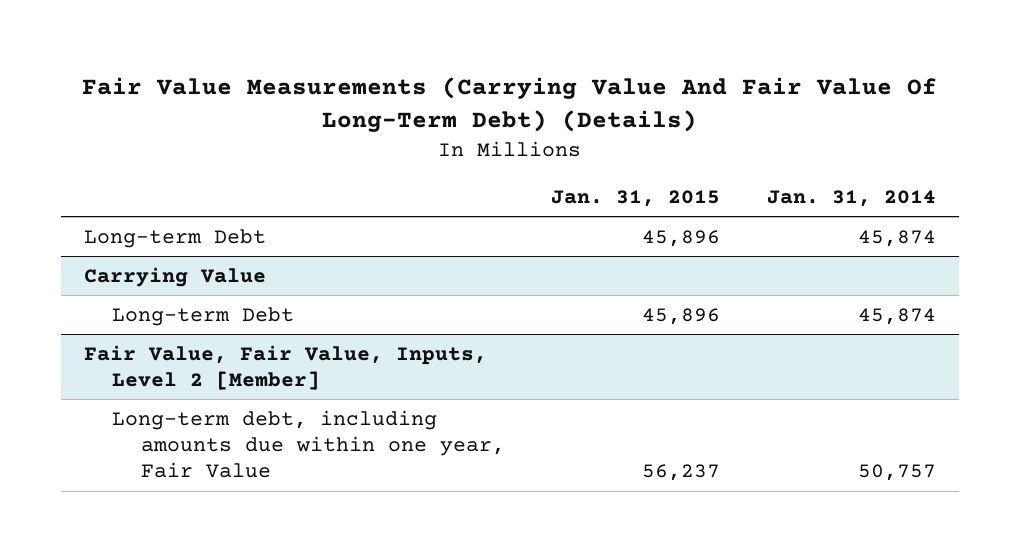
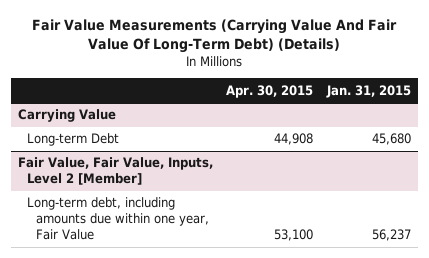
[766,190,936,208] Jan. 31, 2014 -> none
none -> [226,84,314,98] Apr. 30, 2015
[83,228,266,248] Long-term Debt -> none
[642,307,721,325] 45,896 -> [372,133,412,146] 45,680

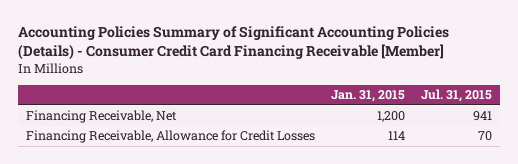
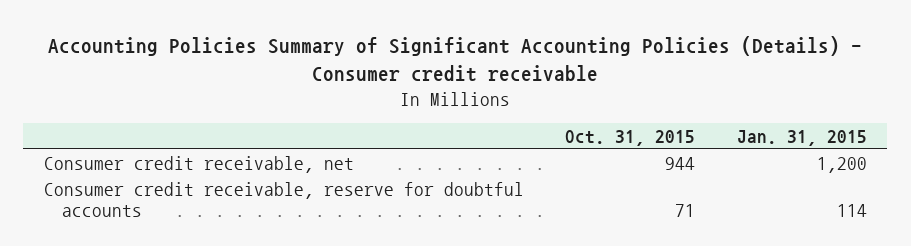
[17,25,449,61] Accounting Policies Summary of Significant Accounting Policies (Details) - Consumer Credit Card Financing Receivable [Member] -> [48,35,863,83] Accounting Policies Summary of Significant Accounting Policies (Details) - Consumer credit receivable
[420,89,492,103] Jul. 31, 2015 -> none
none -> [565,129,696,146] Oct. 31, 2015
[25,110,177,124] Financing Receivable, Net -> [43,155,354,173] Consumer credit receivable, net
[25,130,315,144] Financing Receivable, Allowance for Credit Losses -> [43,181,524,218] Consumer credit receivable, reserve for doubtful accounts

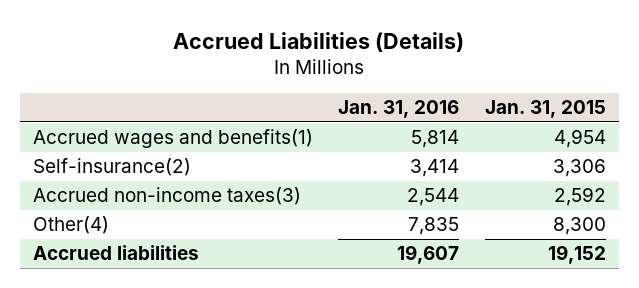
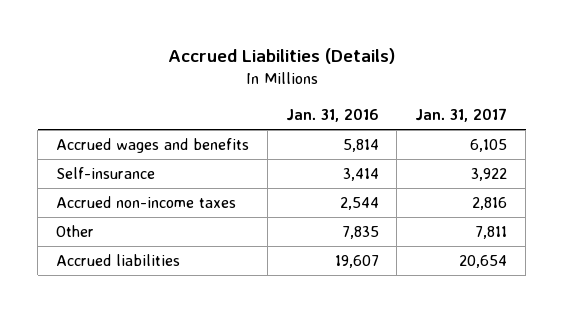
[485,100,607,119] Jan. 31, 2015 -> none
none -> [415,107,508,122] Jan. 31, 2017
[32,129,313,149] Accrued wages and benefits(1) -> [55,138,249,154] Accrued wages and benefits
[32,158,191,177] Self-insurance(2) -> [55,167,155,180] Self-insurance
[32,187,301,206] Accrued non-income taxes(3) -> [55,196,236,209] Accrued non-income taxes
[32,216,109,235] Other(4) -> [55,225,94,238] Other

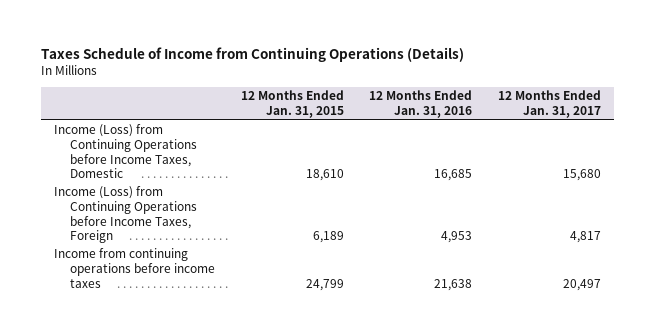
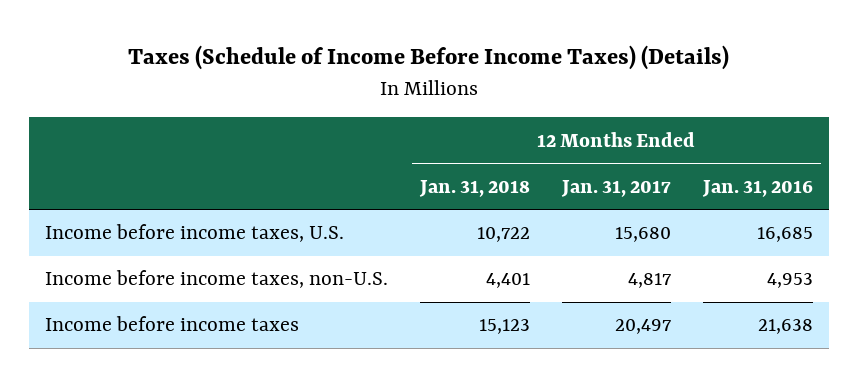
[40,47,464,63] Taxes Schedule of Income from Continuing Operations (Details) -> [127,44,729,70] Taxes (Schedule of Income Before Income Taxes) (Details)
[240,90,344,119] 12 Months Ended Jan. 31, 2015 -> none
none -> [418,179,530,197] Jan. 31, 2018
[53,124,197,179] Income (Loss) from Continuing Operations before Income Taxes, Domestic -> [44,224,344,243] Income before income taxes, U.S.
[53,186,197,244] Income (Loss) from Continuing Operations before Income Taxes, Foreign -> [44,270,388,289] Income before income taxes, non-U.S.
[53,248,215,288] Income from continuing operations before income taxes -> [44,316,299,332] Income before income taxes

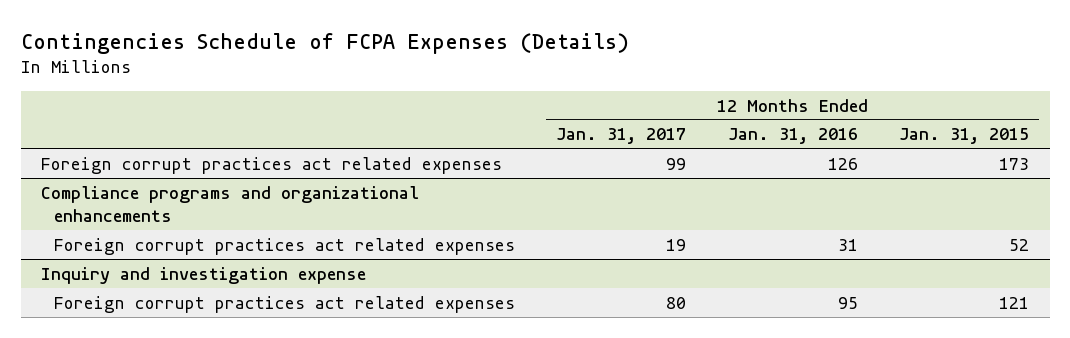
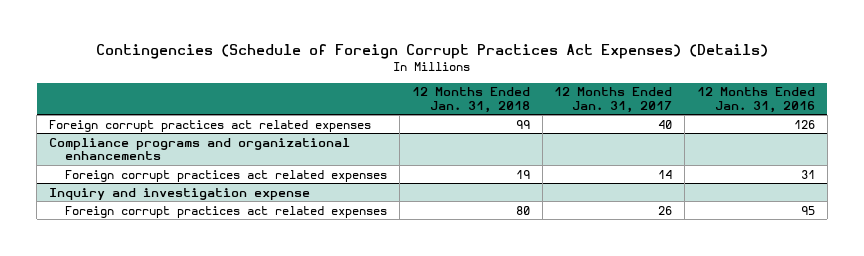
[20,32,629,54] Contingencies Schedule of FCPA Expenses (Details) -> [95,43,768,59] Contingencies (Schedule of Foreign Corrupt Practices Act Expenses) (Details)
[899,128,1030,145] Jan. 31, 2015 -> none
none -> [411,87,530,113] 12 Months Ended Jan. 31, 2018
[666,157,687,170] 99 -> [658,119,673,129] 40
[666,238,687,251] 19 -> [658,169,673,179] 14
[666,296,687,309] 80 -> [658,205,673,215] 26

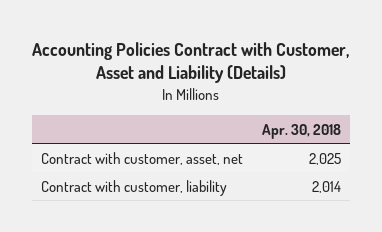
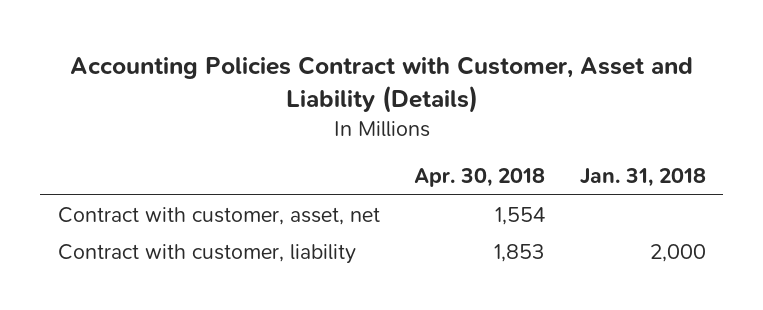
none -> [579,168,706,188] Jan. 31, 2018
[308,152,341,165] 2,025 -> [495,206,546,225] 1,554
[311,180,341,193] 2,014 -> [494,243,546,262] 1,853

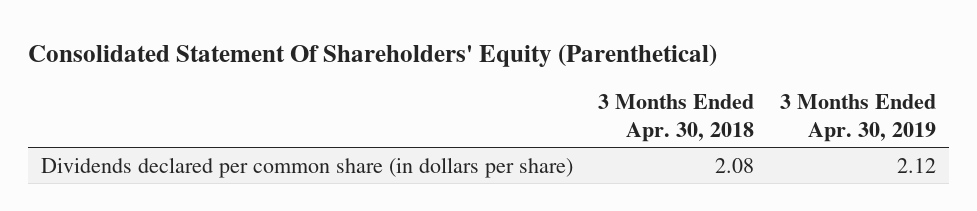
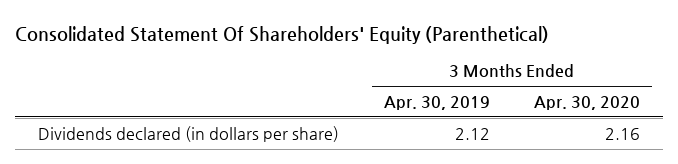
[598,93,755,143] 3 Months Ended Apr. 30, 2018 -> none
none -> [534,95,641,110] Apr. 30, 2020
[40,156,573,178] Dividends declared per common share (in dollars per share) -> [37,125,339,142] Dividends declared (in dollars per share)

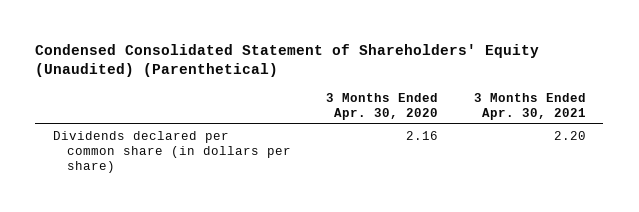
[15,25,550,44] Consolidated Statement Of Shareholders' Equity (Parenthetical) -> [35,43,540,78] Condensed Consolidated Statement of Shareholders' Equity (Unaudited) (Parenthetical)
[383,95,490,110] Apr. 30, 2019 -> none
none -> [473,92,586,121] 3 Months Ended Apr. 30, 2021
[37,125,339,142] Dividends declared (in dollars per share) -> [52,131,292,174] Dividends declared per common share (in dollars per share)

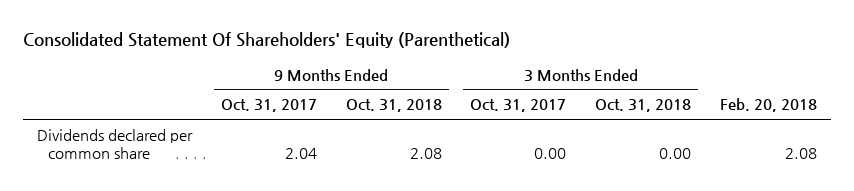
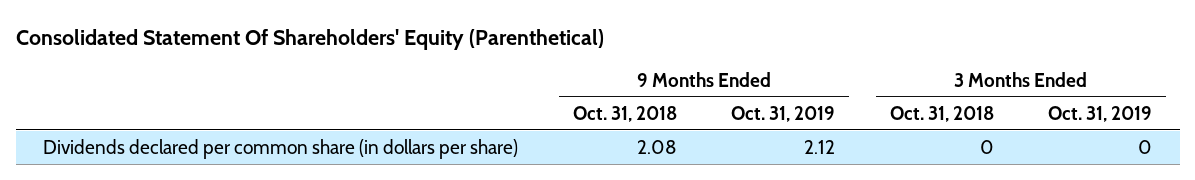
[220,99,317,113] Oct. 31, 2017 -> none
[470,99,567,113] Oct. 31, 2017 -> none
[719,98,817,113] Feb. 20, 2018 -> none
none -> [731,105,836,122] Oct. 31, 2019
none -> [1048,105,1153,122] Oct. 31, 2019
[37,128,194,160] Dividends declared per common share -> [43,139,519,160] Dividends declared per common share (in dollars per share)
[658,148,691,160] 0.00 -> [979,140,994,155] 0

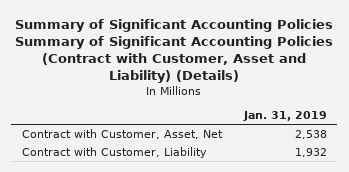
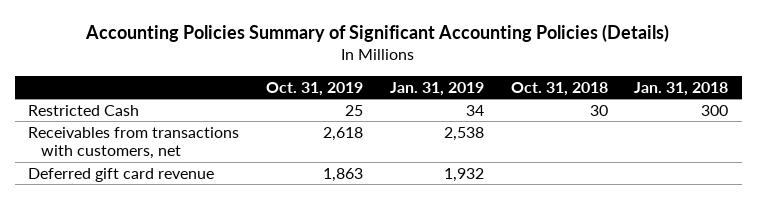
[15,18,334,84] Summary of Significant Accounting Policies Summary of Significant Accounting Policies (Contract with Customer, Asset and Liability) (Details) -> [85,24,670,43] Accounting Policies Summary of Significant Accounting Policies (Details)
none -> [265,81,363,96] Oct. 31, 2019
none -> [510,81,608,96] Oct. 31, 2018
none -> [634,81,729,96] Jan. 31, 2018
none -> [28,104,140,116] Restricted Cash
[22,129,224,140] Contract with Customer, Asset, Net -> [28,126,240,160] Receivables from transactions with customers, net
[22,147,208,159] Contract with Customer, Liability -> [28,167,215,182] Deferred gift card revenue

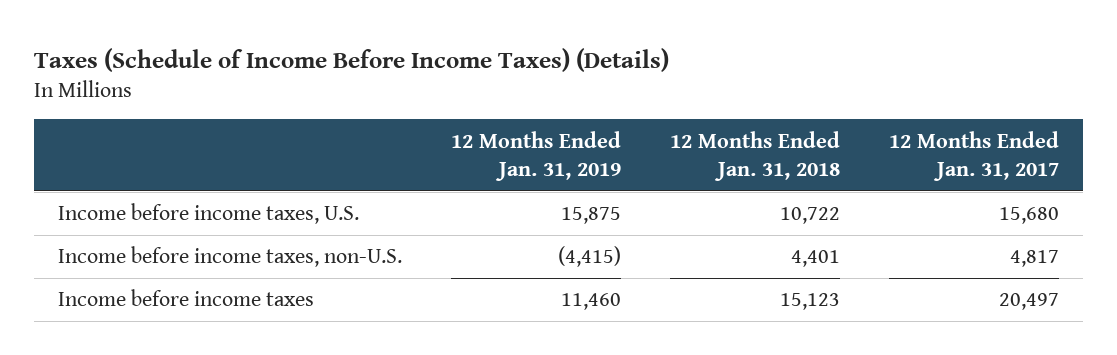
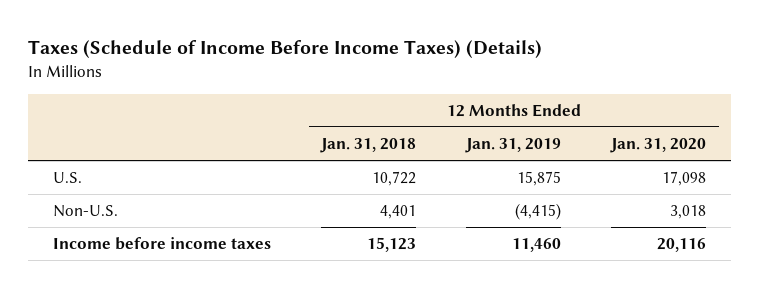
[888,130,1059,181] 12 Months Ended Jan. 31, 2017 -> none
none -> [610,138,707,154] Jan. 31, 2020
[58,203,360,225] Income before income taxes, U.S. -> [53,172,83,184] U.S.
[58,246,403,268] Income before income taxes, non-U.S. -> [53,205,119,218] Non-U.S.

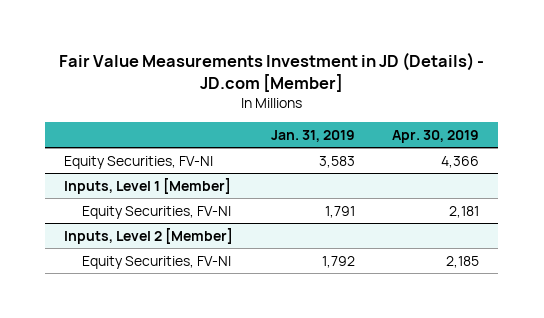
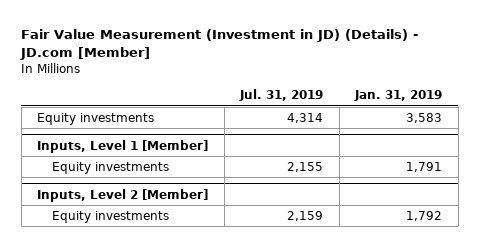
[58,52,484,93] Fair Value Measurements Investment in JD (Details) - JD.com [Member] -> [20,29,419,61] Fair Value Measurement (Investment in JD) (Details) - JD.com [Member]
[392,129,480,143] Apr. 30, 2019 -> none
none -> [239,89,324,102] Jul. 31, 2019
[64,155,214,169] Equity Securities, FV-NI -> [37,112,155,125] Equity investments
[81,205,231,219] Equity Securities, FV-NI -> [51,161,169,174] Equity investments
[81,255,231,269] Equity Securities, FV-NI -> [51,210,169,223] Equity investments

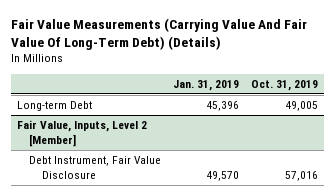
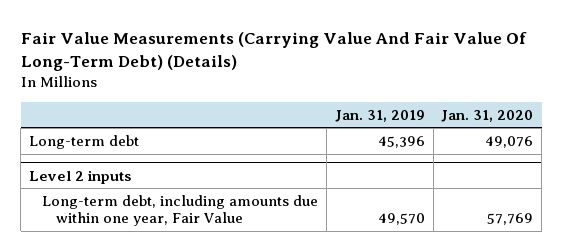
[251,79,319,91] Oct. 31, 2019 -> none
none -> [441,109,534,122] Jan. 31, 2020
[16,101,92,112] Long-term Debt -> [28,134,139,149] Long-term debt
[16,120,147,147] Fair Value, Inputs, Level 2 [Member] -> [28,169,131,184] Level 2 inputs
[29,156,162,179] Debt Instrument, Fair Value Disclosure -> [42,194,319,227] Long-term debt, including amounts due within one year, Fair Value

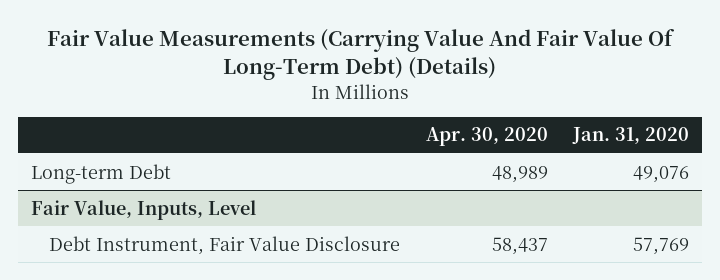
[334,109,425,122] Jan. 31, 2019 -> none
none -> [425,127,548,147] Apr. 30, 2020
[28,134,139,149] Long-term debt -> [31,163,172,184] Long-term Debt
[28,169,131,184] Level 2 inputs -> [31,199,257,220] Fair Value, Inputs, Level
[42,194,319,227] Long-term debt, including amounts due within one year, Fair Value -> [49,235,401,255] Debt Instrument, Fair Value Disclosure

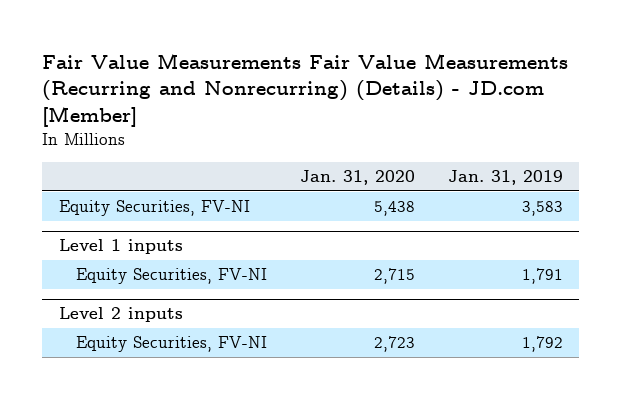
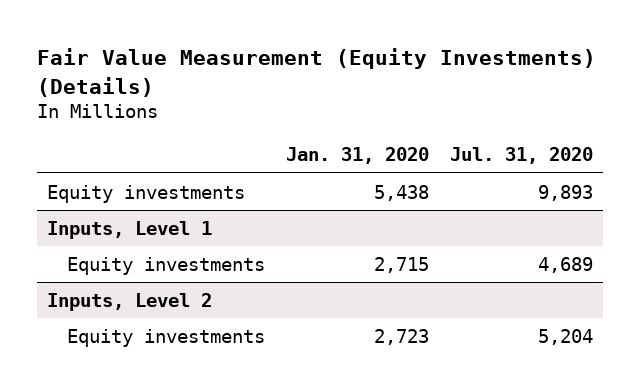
[42,52,569,127] Fair Value Measurements Fair Value Measurements (Recurring and Nonrecurring) (Details) - JD.com [Member] -> [36,48,596,97] Fair Value Measurement (Equity Investments) (Details)
[447,170,563,186] Jan. 31, 2019 -> none
none -> [449,147,593,165] Jul. 31, 2020
[58,200,250,217] Equity Securities, FV-NI -> [47,184,246,203] Equity investments
[58,239,183,255] Level 1 inputs -> [47,220,213,239] Inputs, Level 1
[75,268,267,285] Equity Securities, FV-NI -> [67,256,266,275] Equity investments
[58,307,183,323] Level 2 inputs -> [47,292,213,311] Inputs, Level 2
[75,336,267,353] Equity Securities, FV-NI -> [67,328,266,347] Equity investments

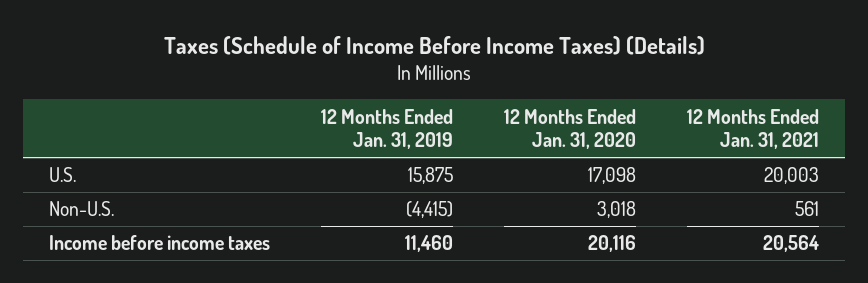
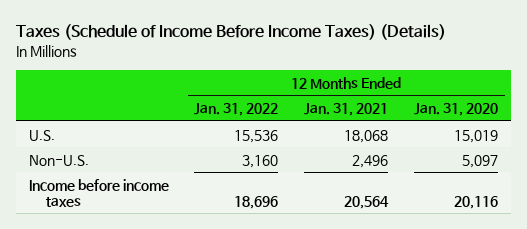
[320,108,453,150] 12 Months Ended Jan. 31, 2019 -> none
none -> [194,103,279,117] Jan. 31, 2022
[588,167,637,185] 17,098 -> [454,129,499,143] 15,019
[764,167,820,185] 20,003 -> [344,129,389,143] 18,068
[597,201,637,219] 3,018 -> [462,154,499,168] 5,097
[795,201,820,217] 561 -> [352,154,389,168] 2,496

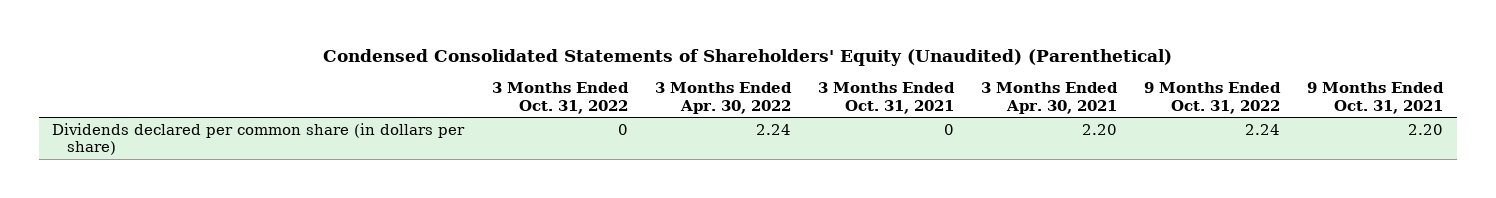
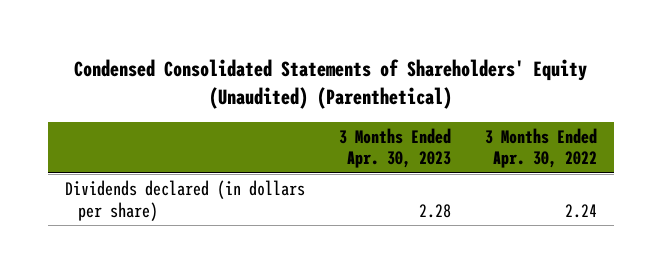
[491,82,629,114] 3 Months Ended Oct. 31, 2022 -> none
[817,82,955,114] 3 Months Ended Oct. 31, 2021 -> none
[981,82,1119,114] 3 Months Ended Apr. 30, 2021 -> none
[1144,82,1282,114] 9 Months Ended Oct. 31, 2022 -> none
[1307,82,1445,114] 9 Months Ended Oct. 31, 2021 -> none
none -> [339,127,452,169] 3 Months Ended Apr. 30, 2023
[52,123,466,156] Dividends declared per common share (in dollars per share) -> [65,180,306,221] Dividends declared (in dollars per share)

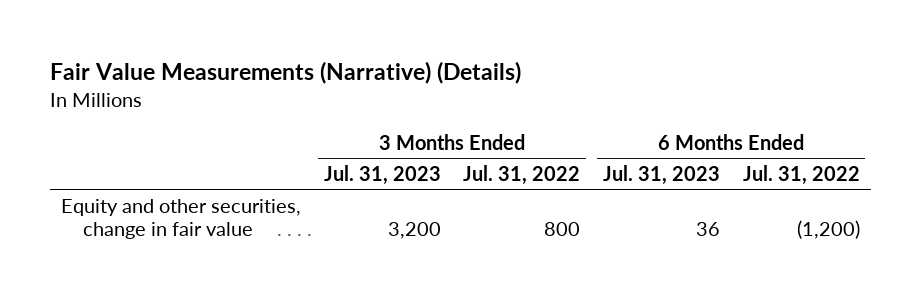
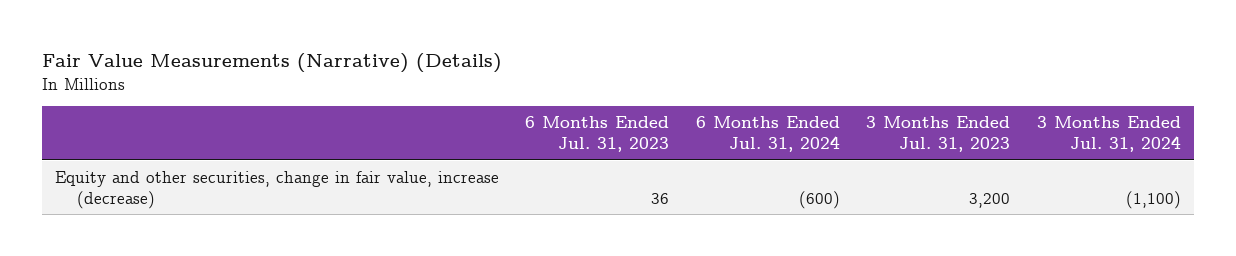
[463,164,581,185] Jul. 31, 2022 -> none
[742,164,860,185] Jul. 31, 2022 -> none
none -> [695,116,840,153] 6 Months Ended Jul. 31, 2024
none -> [1036,116,1181,153] 3 Months Ended Jul. 31, 2024
[60,198,301,239] Equity and other securities, change in fair value -> [54,170,499,209] Equity and other securities, change in fair value, increase (decrease)

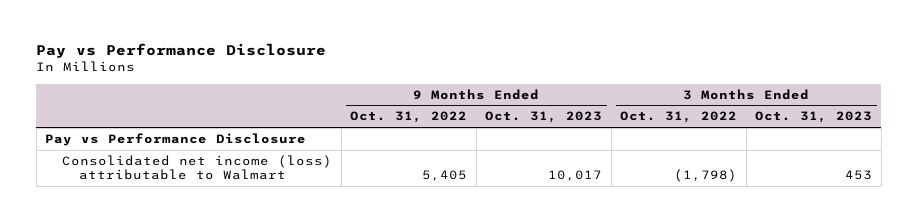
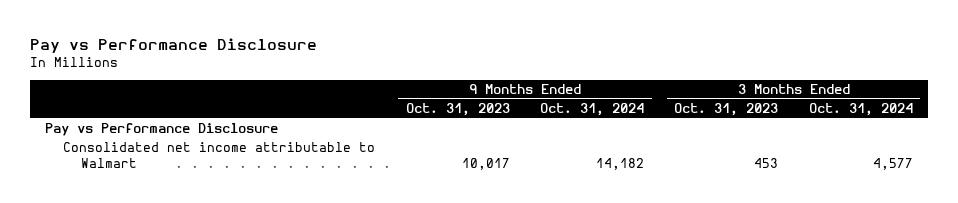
[350,111,468,124] Oct. 31, 2022 -> none
[620,111,738,124] Oct. 31, 2022 -> none
none -> [540,102,645,116] Oct. 31, 2024
none -> [808,102,913,116] Oct. 31, 2024
[62,155,333,181] Consolidated net income (loss) attributable to Walmart -> [63,142,376,169] Consolidated net income attributable to Walmart

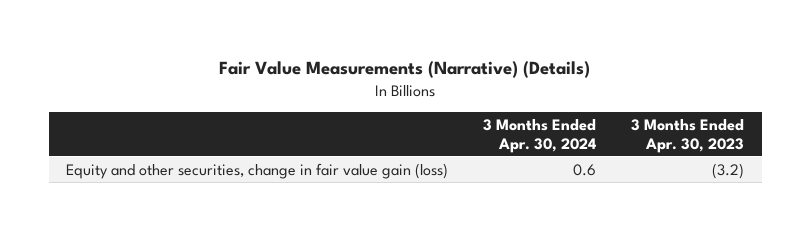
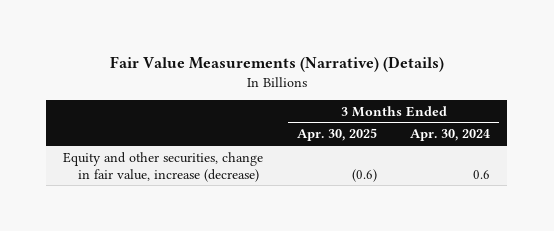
[631,118,745,153] 3 Months Ended Apr. 30, 2023 -> none
none -> [296,128,377,142] Apr. 30, 2025
[66,162,449,179] Equity and other securities, change in fair value gain (loss) -> [63,151,264,182] Equity and other securities, change in fair value, increase (decrease)

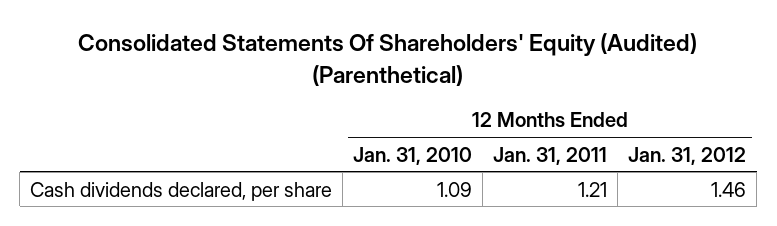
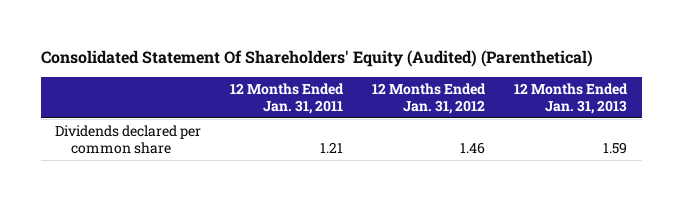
[78,33,698,86] Consolidated Statements Of Shareholders' Equity (Audited) (Parenthetical) -> [40,49,593,67] Consolidated Statement Of Shareholders' Equity (Audited) (Parenthetical)
[353,146,473,165] Jan. 31, 2010 -> none
none -> [514,82,629,114] 12 Months Ended Jan. 31, 2013
[30,181,333,201] Cash dividends declared, per share -> [55,125,202,154] Dividends declared per common share

